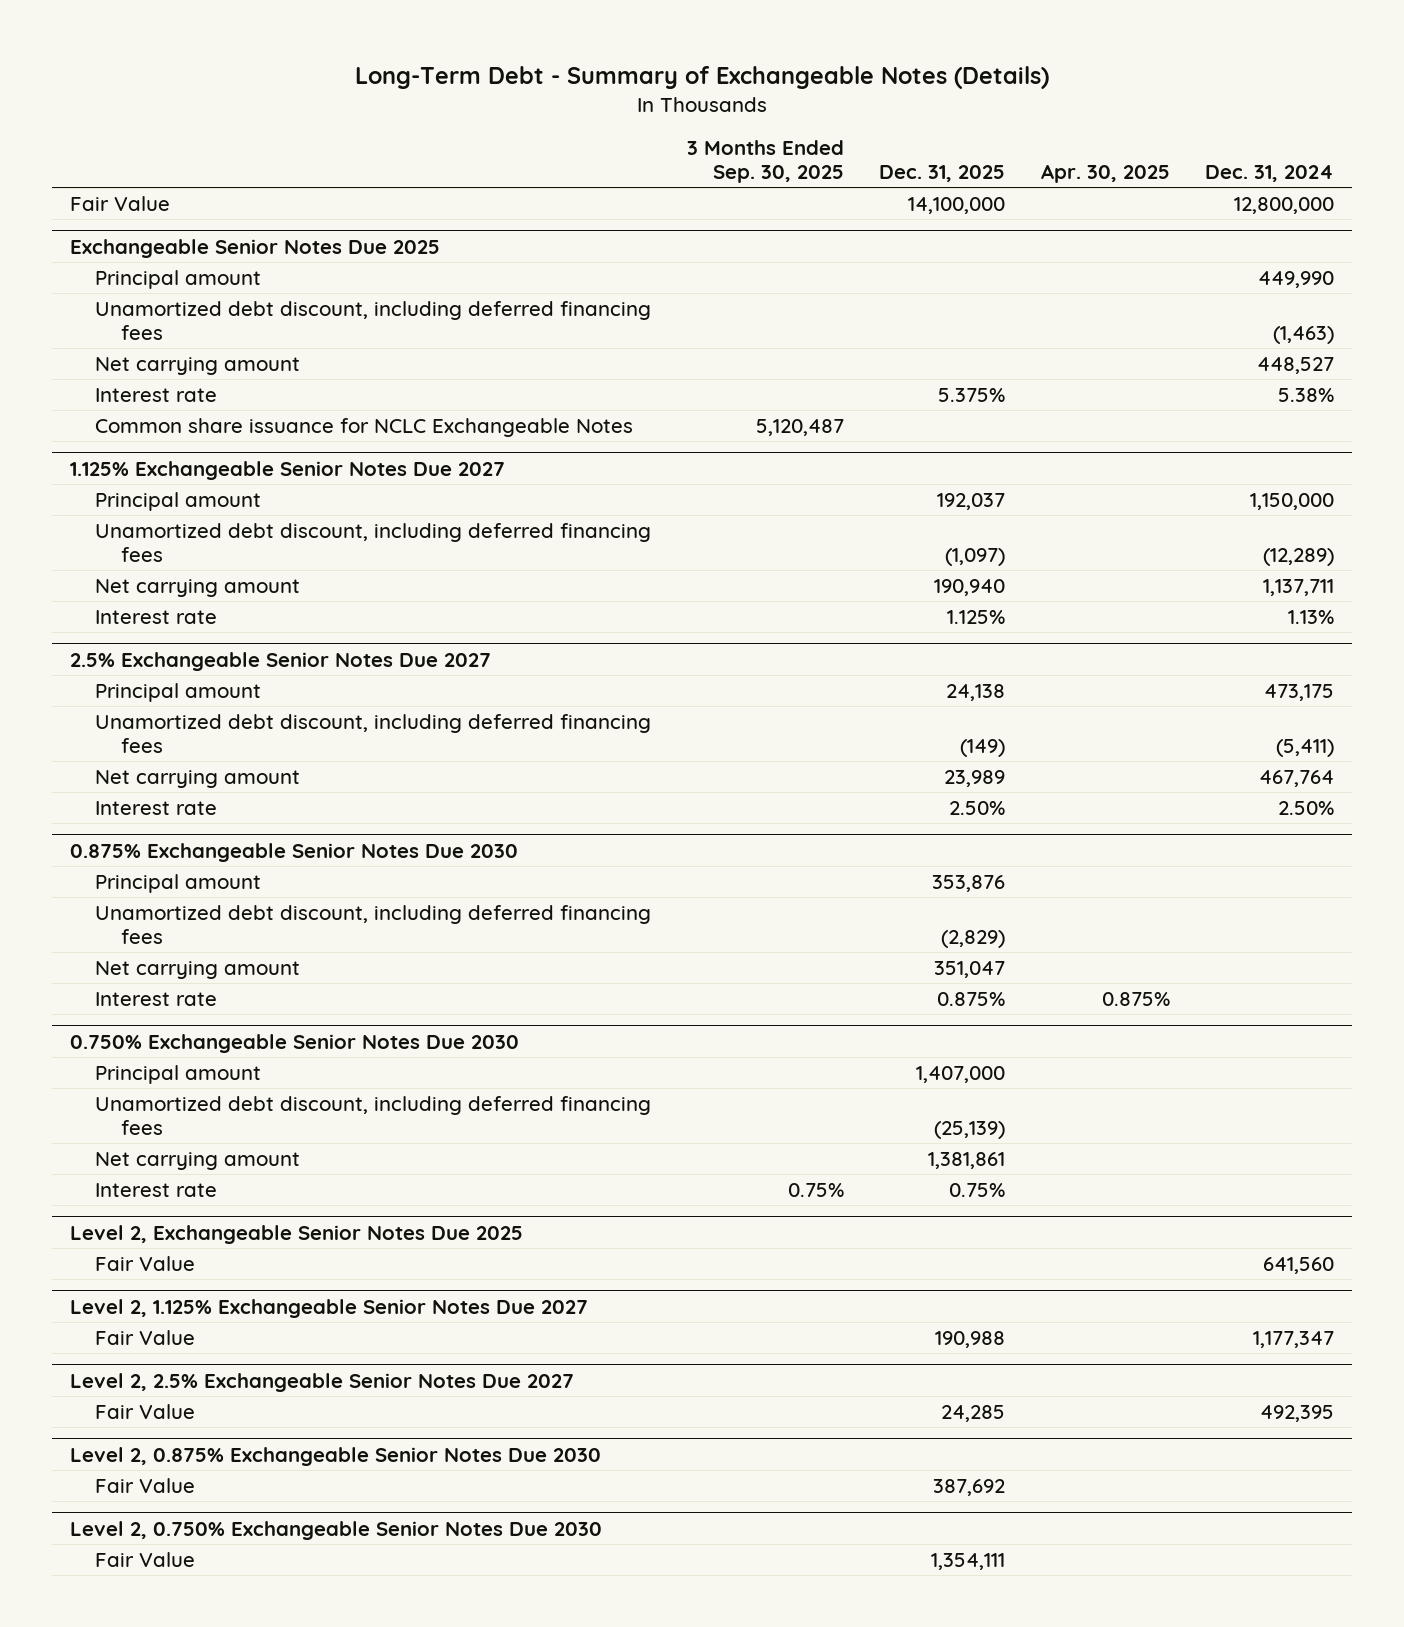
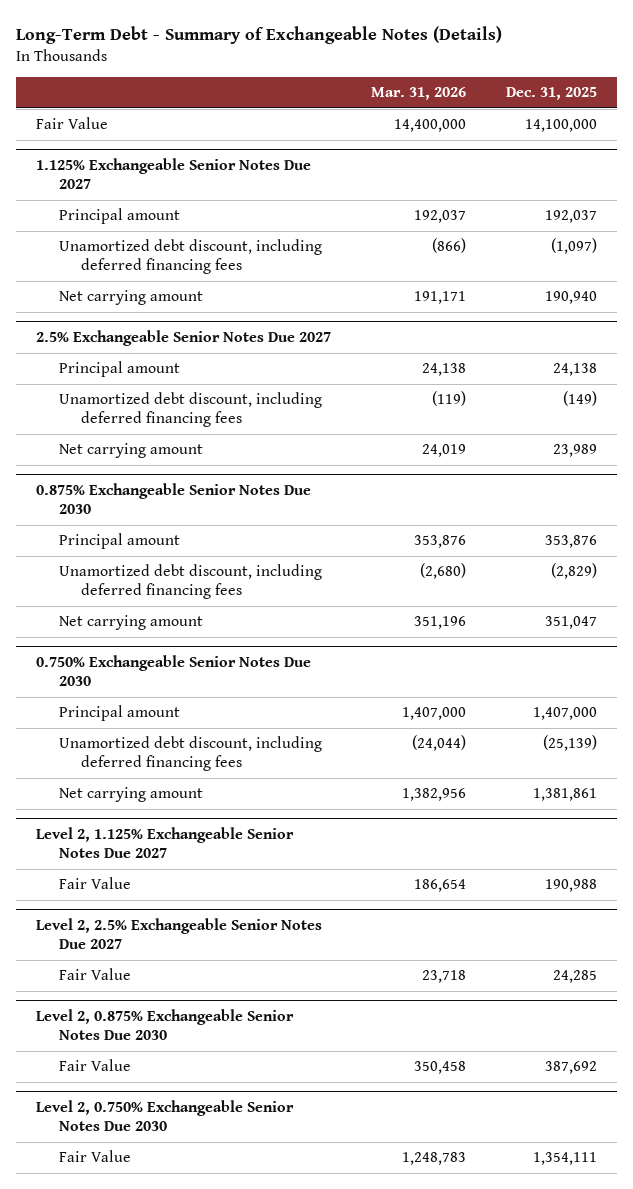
[686,140,844,183] 3 Months Ended Sep. 30, 2025 -> none
[1040,163,1170,183] Apr. 30, 2025 -> none
[1205,164,1335,182] Dec. 31, 2024 -> none
none -> [371,87,467,101] Mar. 31, 2026
[69,238,440,258] Exchangeable Senior Notes Due 2025 -> none
[95,269,262,289] Principal amount -> none
[95,300,652,340] Unamortized debt discount, including deferred financing fees -> none
[95,356,301,375] Net carrying amount -> none
[95,387,218,402] Interest rate -> none
[95,417,634,437] Common share issuance for NCLC Exchangeable Notes -> none
[95,609,218,624] Interest rate -> none
[95,800,218,815] Interest rate -> none
[95,991,218,1006] Interest rate -> none
[95,1182,218,1197] Interest rate -> none
[69,1224,523,1244] Level 2, Exchangeable Senior Notes Due 2025 -> none
[95,1255,196,1271] Fair Value -> none

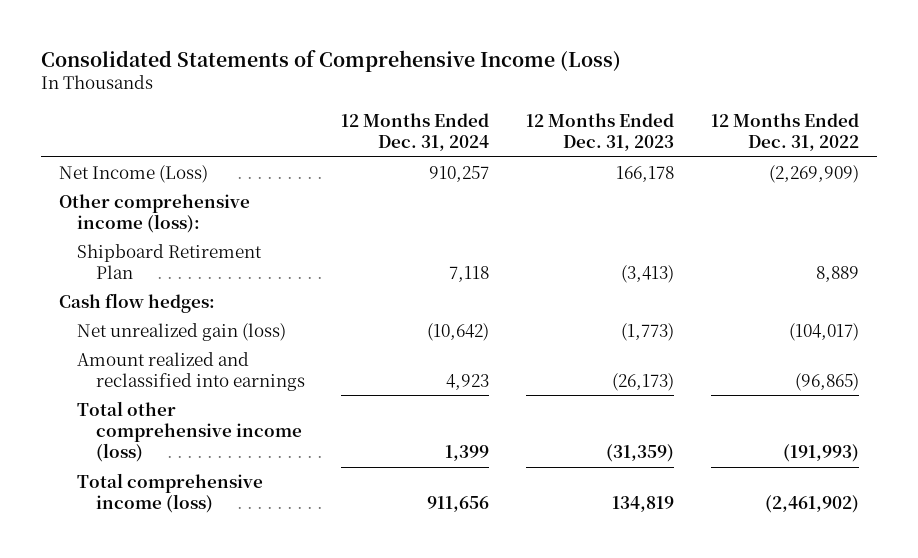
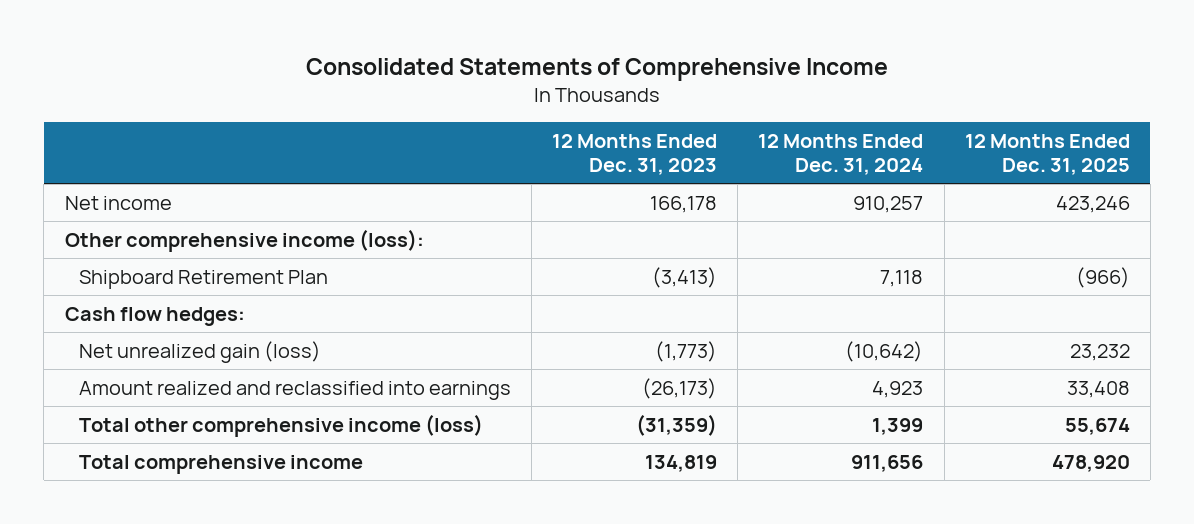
[40,49,621,72] Consolidated Statements of Comprehensive Income (Loss) -> [306,58,889,82] Consolidated Statements of Comprehensive Income
[711,112,860,152] 12 Months Ended Dec. 31, 2022 -> none
none -> [964,133,1130,175] 12 Months Ended Dec. 31, 2025
[59,164,209,183] Net Income (Loss) -> [64,195,172,210] Net income
[77,472,264,513] Total comprehensive income (loss) -> [78,454,363,474] Total comprehensive income

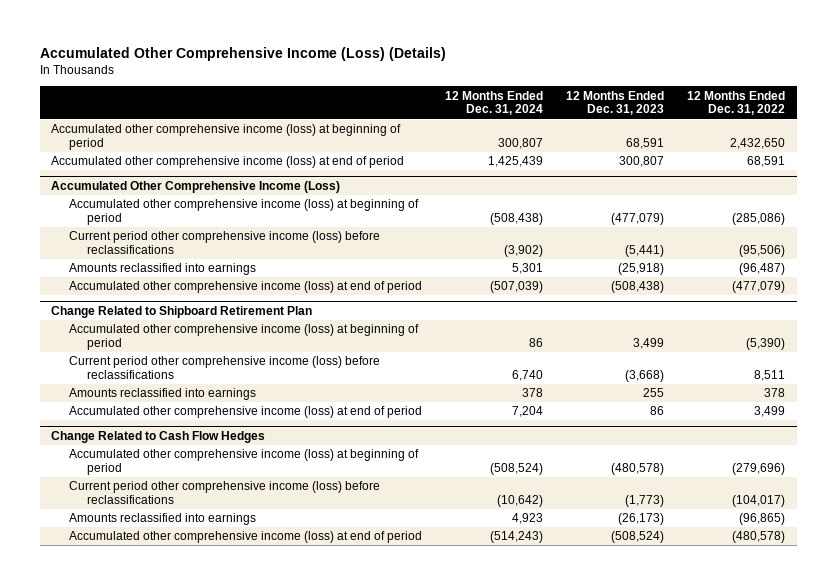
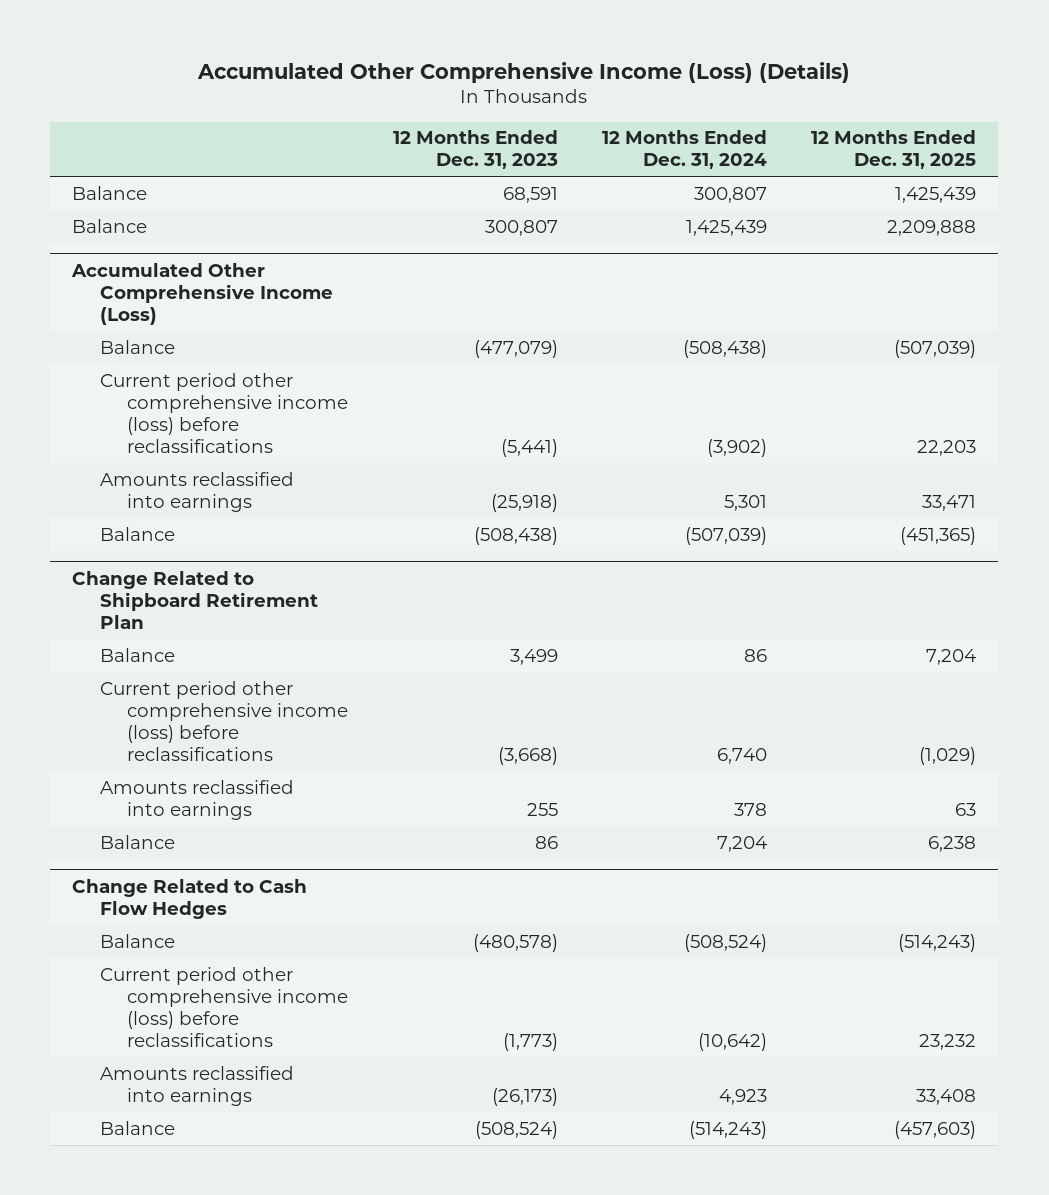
[687,90,786,116] 12 Months Ended Dec. 31, 2022 -> none
none -> [811,130,977,170] 12 Months Ended Dec. 31, 2025
[51,124,402,151] Accumulated other comprehensive income (loss) at beginning of period -> [72,185,148,200] Balance
[51,156,405,169] Accumulated other comprehensive income (loss) at end of period -> [72,218,148,233] Balance
[69,199,420,226] Accumulated other comprehensive income (loss) at beginning of period -> [99,339,175,354] Balance
[69,281,423,294] Accumulated other comprehensive income (loss) at end of period -> [99,526,175,541] Balance
[69,324,420,351] Accumulated other comprehensive income (loss) at beginning of period -> [99,647,175,662] Balance
[69,406,423,419] Accumulated other comprehensive income (loss) at end of period -> [99,834,175,849] Balance
[69,449,420,476] Accumulated other comprehensive income (loss) at beginning of period -> [99,933,175,948] Balance
[69,531,423,544] Accumulated other comprehensive income (loss) at end of period -> [99,1120,175,1135] Balance

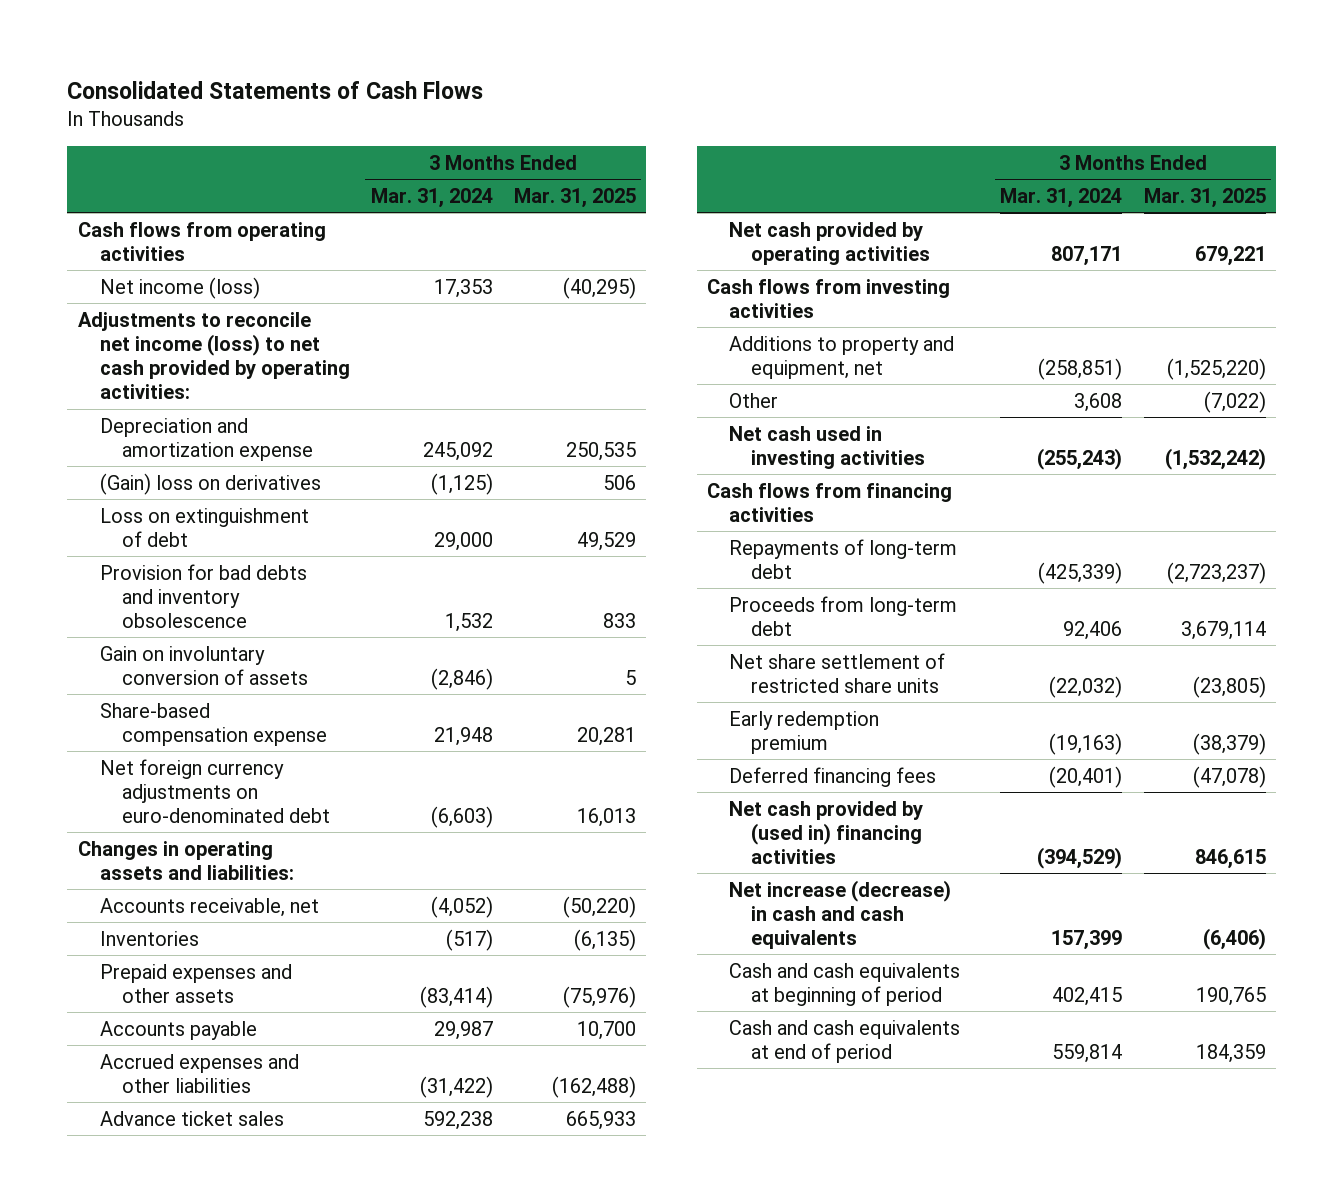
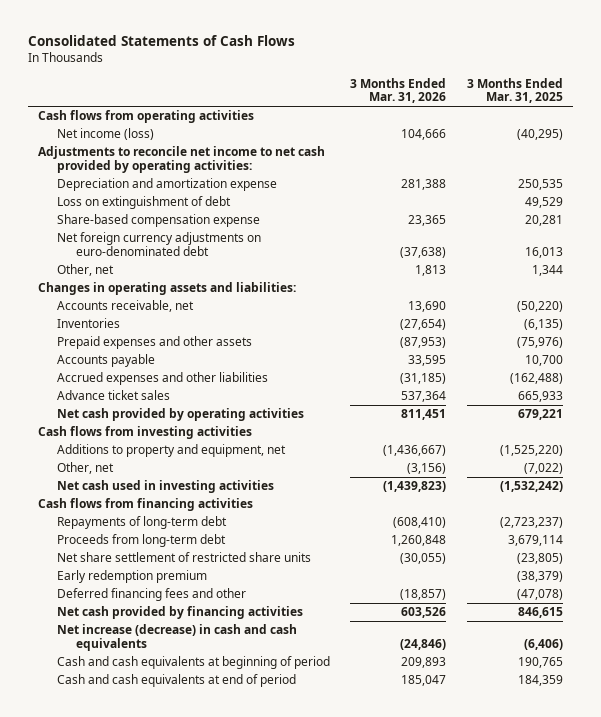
[370,188,493,209] Mar. 31, 2024 -> none
none -> [350,77,447,104] 3 Months Ended Mar. 31, 2026
[77,311,350,400] Adjustments to reconcile net income (loss) to net cash provided by operating activities: -> [37,146,325,174] Adjustments to reconcile net income to net cash provided by operating activities:
[99,472,321,495] (Gain) loss on derivatives -> none
[99,563,307,628] Provision for bad debts and inventory obsolescence -> none
[99,645,308,685] Gain on involuntary conversion of assets -> none
none -> [56,264,114,277] Other, net
[729,392,779,408] Other -> [56,462,114,475] Other, net
[729,766,937,787] Deferred financing fees -> [56,588,246,602] Deferred financing fees and other
[729,800,924,864] Net cash provided by (used in) financing activities -> [56,606,303,620] Net cash provided by financing activities

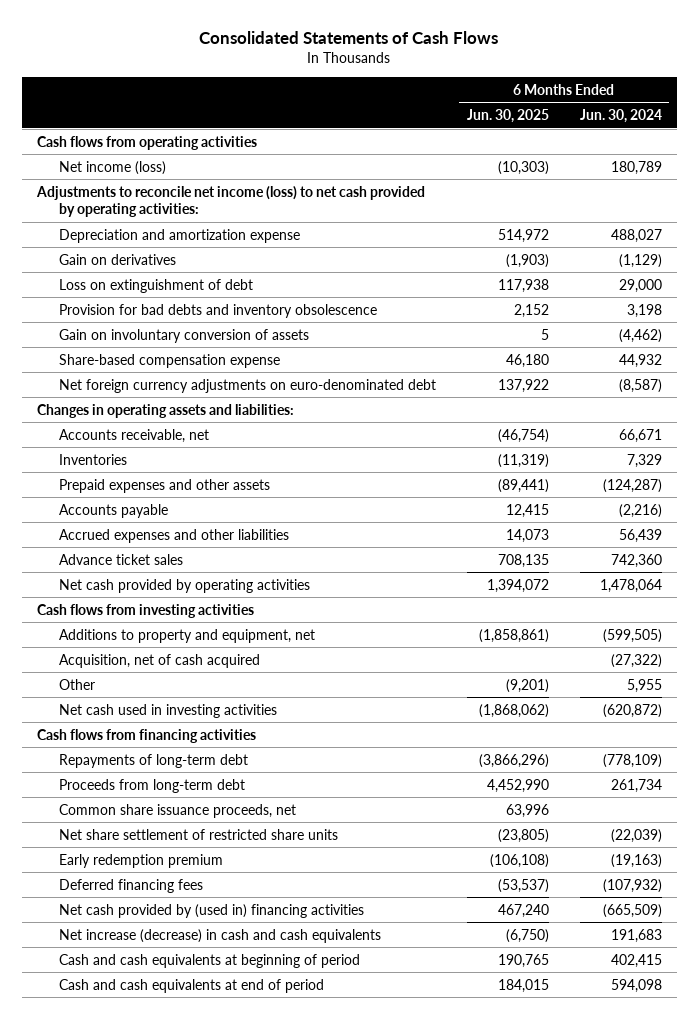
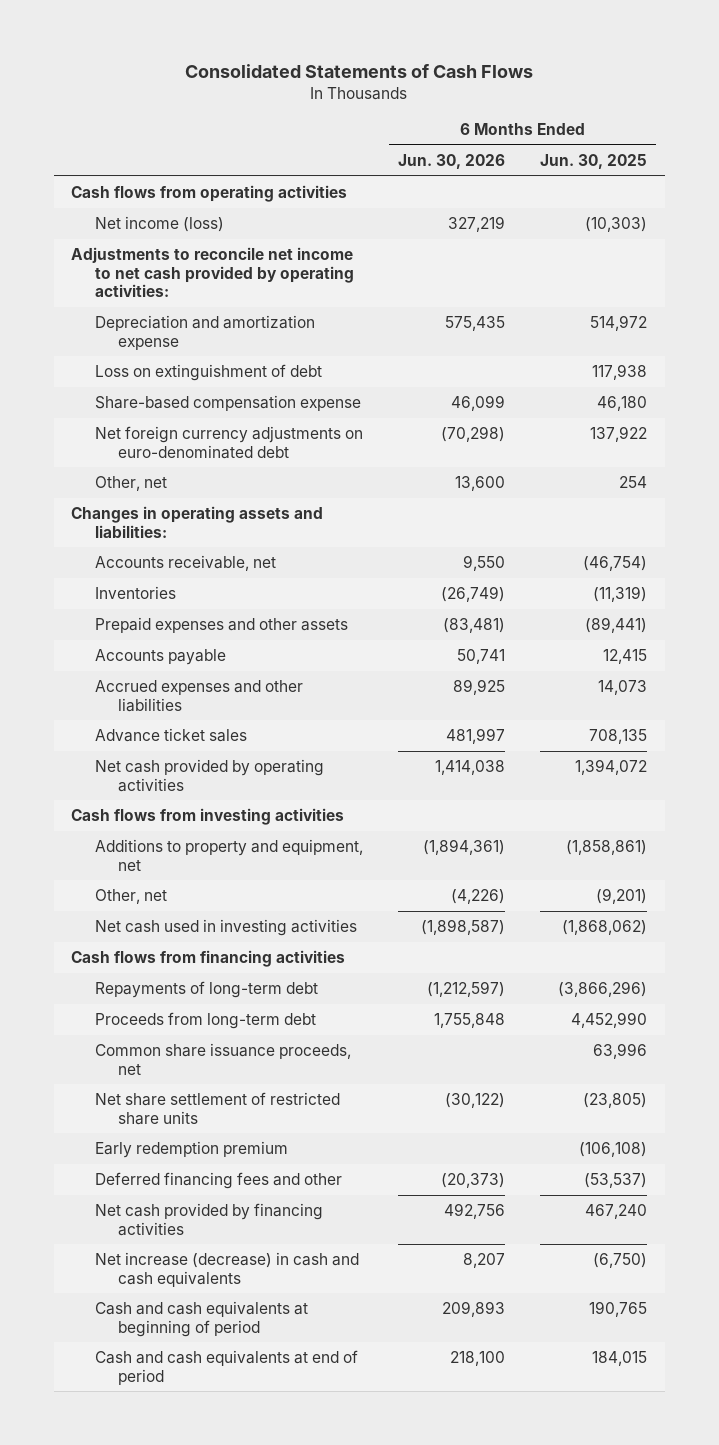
[579,109,662,124] Jun. 30, 2024 -> none
none -> [398,153,506,169] Jun. 30, 2026
[36,185,426,218] Adjustments to reconcile net income (loss) to net cash provided by operating activities: -> [71,247,354,298] Adjustments to reconcile net income to net cash provided by operating activities:
[58,253,176,265] Gain on derivatives -> none
[58,303,377,318] Provision for bad debts and inventory obsolescence -> none
[58,328,309,343] Gain on involuntary conversion of assets -> none
none -> [94,476,167,492] Other, net
[58,653,260,668] Acquisition, net of cash acquired -> none
[58,678,95,690] Other -> [94,889,167,905] Other, net
[58,878,203,893] Deferred financing fees -> [94,1172,342,1190] Deferred financing fees and other
[58,903,364,918] Net cash provided by (used in) financing activities -> [94,1203,323,1236] Net cash provided by financing activities

